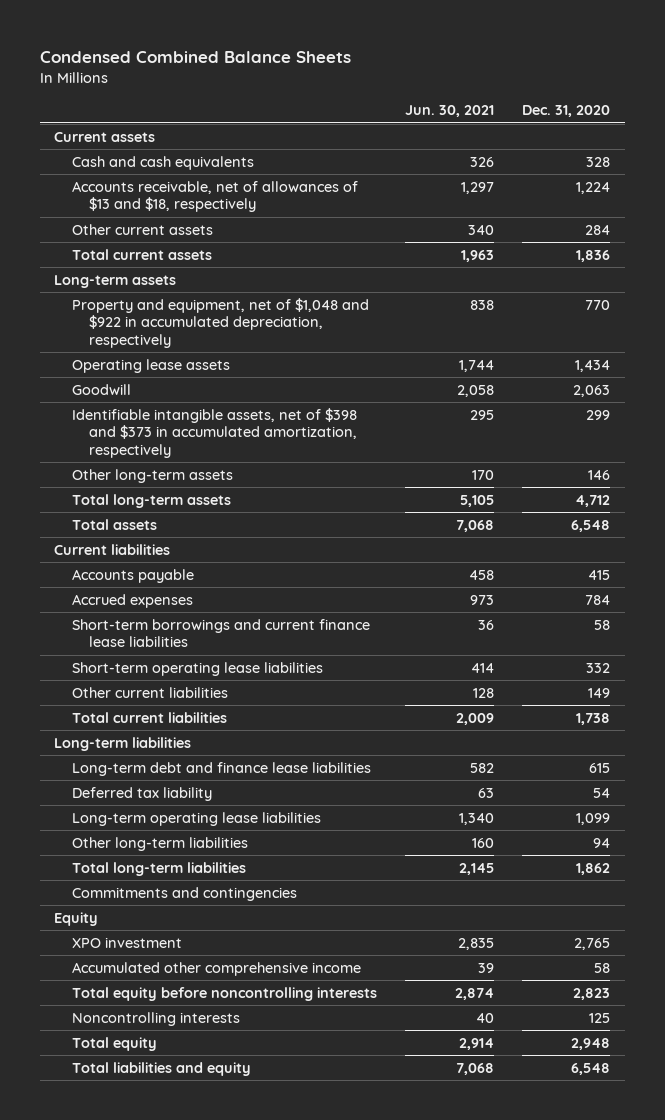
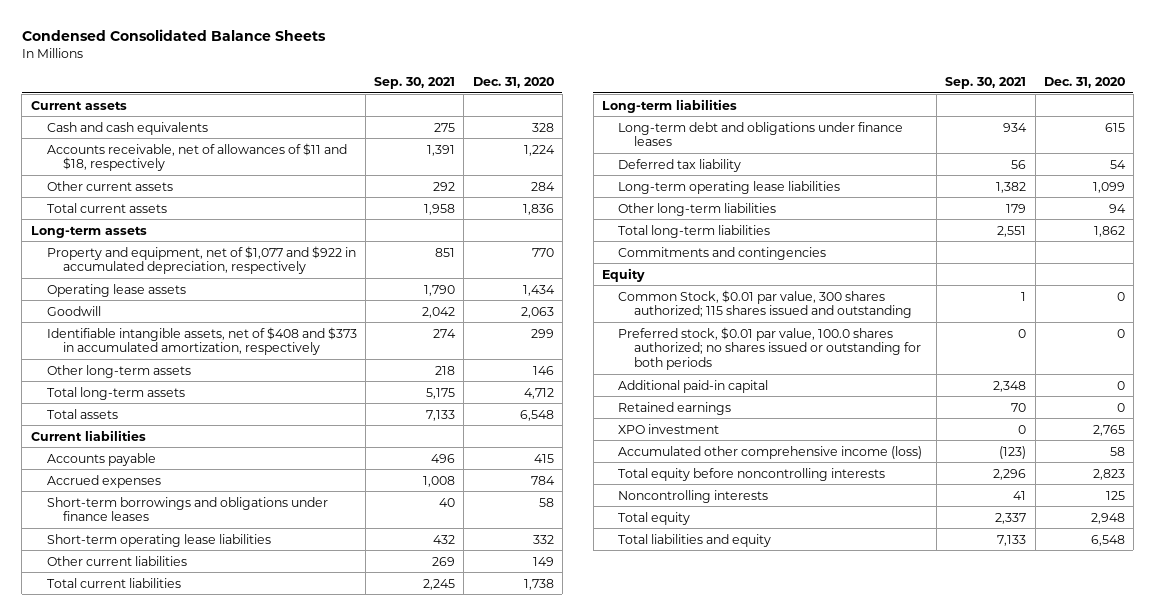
[40,50,352,63] Condensed Combined Balance Sheets -> [21,29,326,42] Condensed Consolidated Balance Sheets
[404,105,494,118] Jun. 30, 2021 -> none
none -> [374,76,456,89] Sep. 30, 2021
[71,180,358,213] Accounts receivable, net of allowances of $13 and $18, respectively -> [46,142,347,172] Accounts receivable, net of allowances of $11 and $18, respectively
[71,297,369,348] Property and equipment, net of $1,048 and $922 in accumulated depreciation, respectively -> [46,245,356,275] Property and equipment, net of $1,077 and $922 in accumulated depreciation, respectively
[71,407,357,458] Identifiable intangible assets, net of $398 and $373 in accumulated amortization, respectively -> [46,326,357,356] Identifiable intangible assets, net of $408 and $373 in accumulated amortization, respectively
[71,618,370,648] Short-term borrowings and current finance lease liabilities -> [46,496,328,522] Short-term borrowings and obligations under finance leases
[71,761,371,776] Long-term debt and finance lease liabilities -> [617,121,903,147] Long-term debt and obligations under finance leases
none -> [617,289,913,319] Common Stock, $0.01 par value, 300 shares authorized; 115 shares issued and outstanding
none -> [617,326,922,371] Preferred stock, $0.01 par value, 100.0 shares authorized; no shares issued or outstanding for both periods
none -> [617,379,768,393] Additional paid-in capital
none -> [617,401,731,415] Retained earnings
[71,961,361,976] Accumulated other comprehensive income -> [617,445,922,459] Accumulated other comprehensive income (loss)

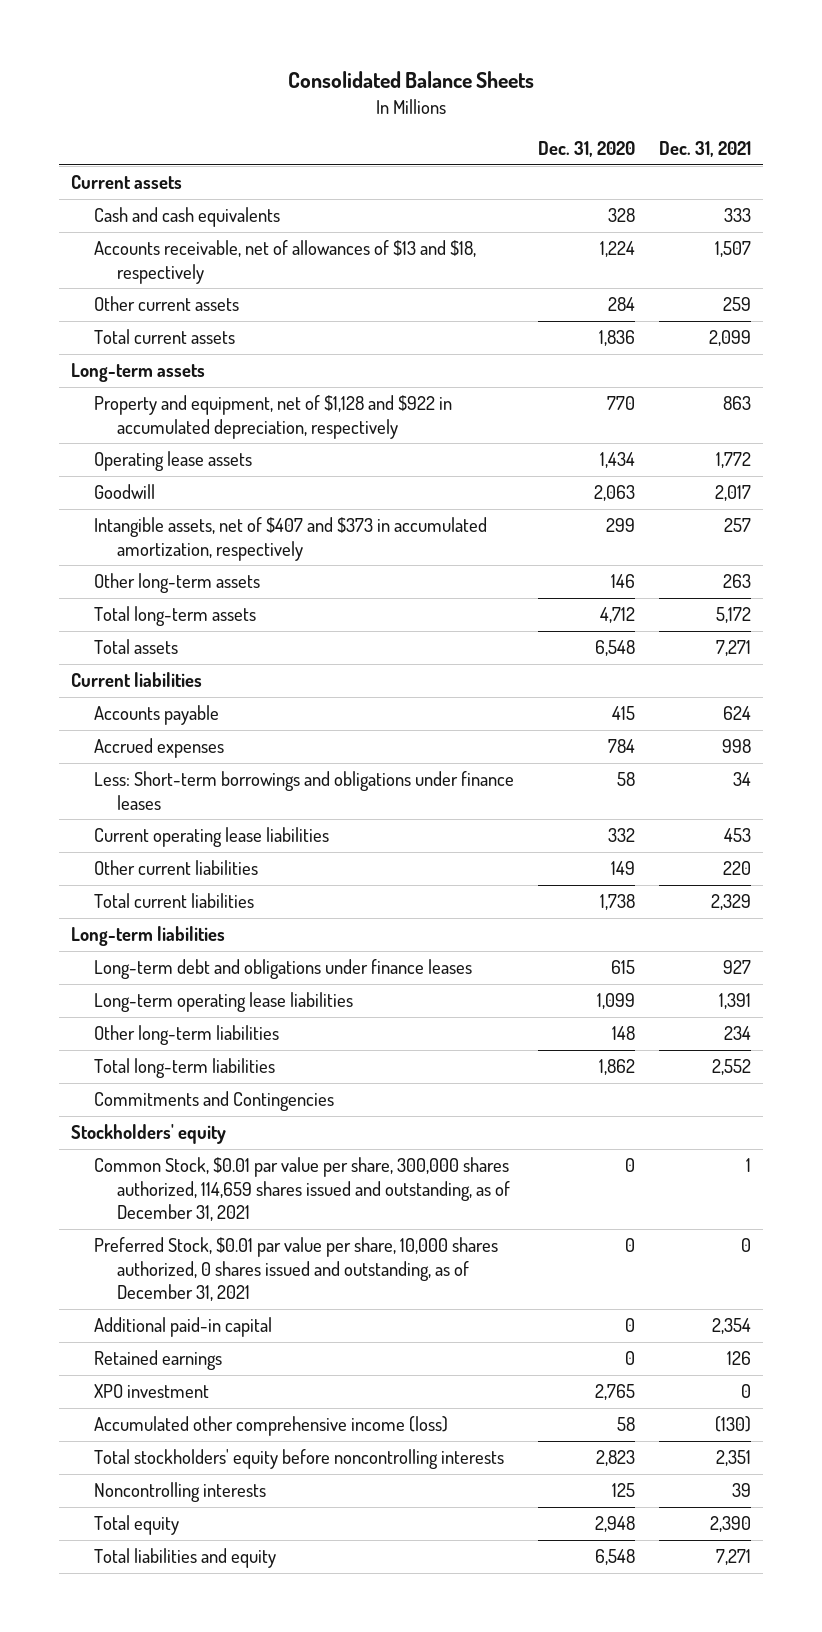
[21,29,326,42] Condensed Consolidated Balance Sheets -> [288,71,535,89] Consolidated Balance Sheets
[374,76,456,89] Sep. 30, 2021 -> none
none -> [659,141,752,158] Dec. 31, 2021
[46,142,347,172] Accounts receivable, net of allowances of $11 and $18, respectively -> [94,240,477,284] Accounts receivable, net of allowances of $13 and $18, respectively
[46,245,356,275] Property and equipment, net of $1,077 and $922 in accumulated depreciation, respectively -> [94,395,453,439] Property and equipment, net of $1,128 and $922 in accumulated depreciation, respectively
[46,326,357,356] Identifiable intangible assets, net of $408 and $373 in accumulated amortization, respectively -> [94,517,488,561] Intangible assets, net of $407 and $373 in accumulated amortization, respectively
[46,496,328,522] Short-term borrowings and obligations under finance leases -> [94,771,515,810] Less: Short-term borrowings and obligations under finance leases
[46,533,271,547] Short-term operating lease liabilities -> [94,827,330,848] Current operating lease liabilities
[617,158,741,172] Deferred tax liability -> none
[1108,203,1126,213] 94 -> [612,1026,636,1041] 148
[617,246,826,260] Commitments and contingencies -> [94,1091,335,1112] Commitments and Contingencies
[601,267,645,282] Equity -> [71,1124,227,1145] Stockholders' equity
[617,289,913,319] Common Stock, $0.01 par value, 300 shares authorized; 115 shares issued and outstanding -> [94,1157,511,1222] Common Stock, $0.01 par value per share, 300,000 shares authorized, 114,659 shares issued and outstanding, as of December 31, 2021
[617,326,922,371] Preferred stock, $0.01 par value, 100.0 shares authorized; no shares issued or outstanding for both periods -> [94,1237,499,1302] Preferred Stock, $0.01 par value per share, 10,000 shares authorized, 0 shares issued and outstanding, as of December 31, 2021
[617,467,885,481] Total equity before noncontrolling interests -> [94,1449,505,1470] Total stockholders' equity before noncontrolling interests

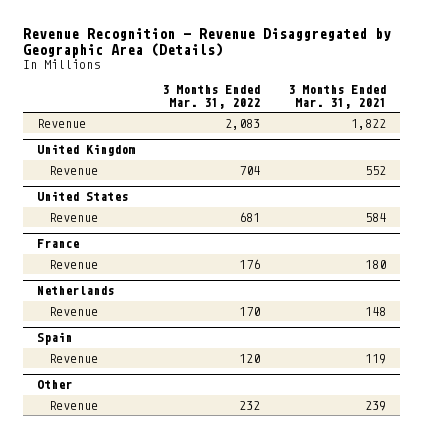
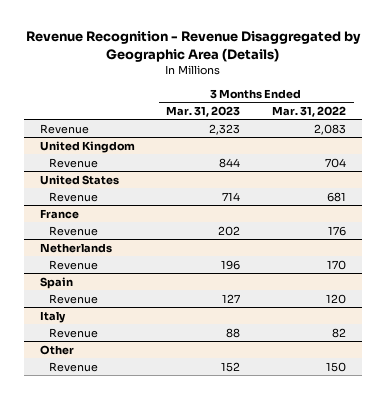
[288,84,387,110] 3 Months Ended Mar. 31, 2021 -> none
none -> [166,105,241,117] Mar. 31, 2023
none -> [39,310,66,323] Italy
none -> [49,327,99,338] Revenue
[239,400,261,410] 232 -> [326,361,347,372] 150

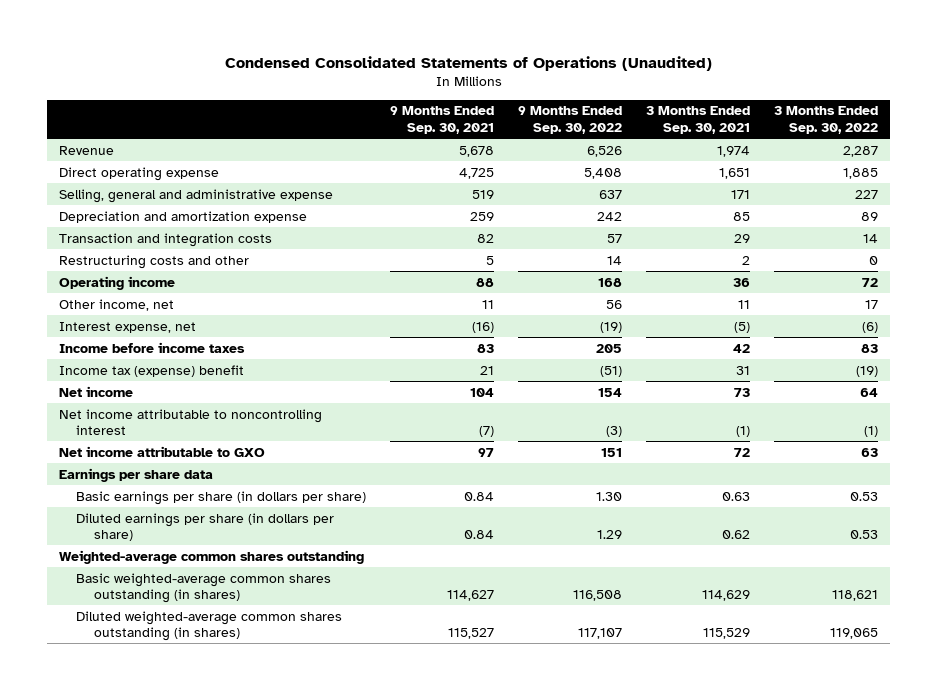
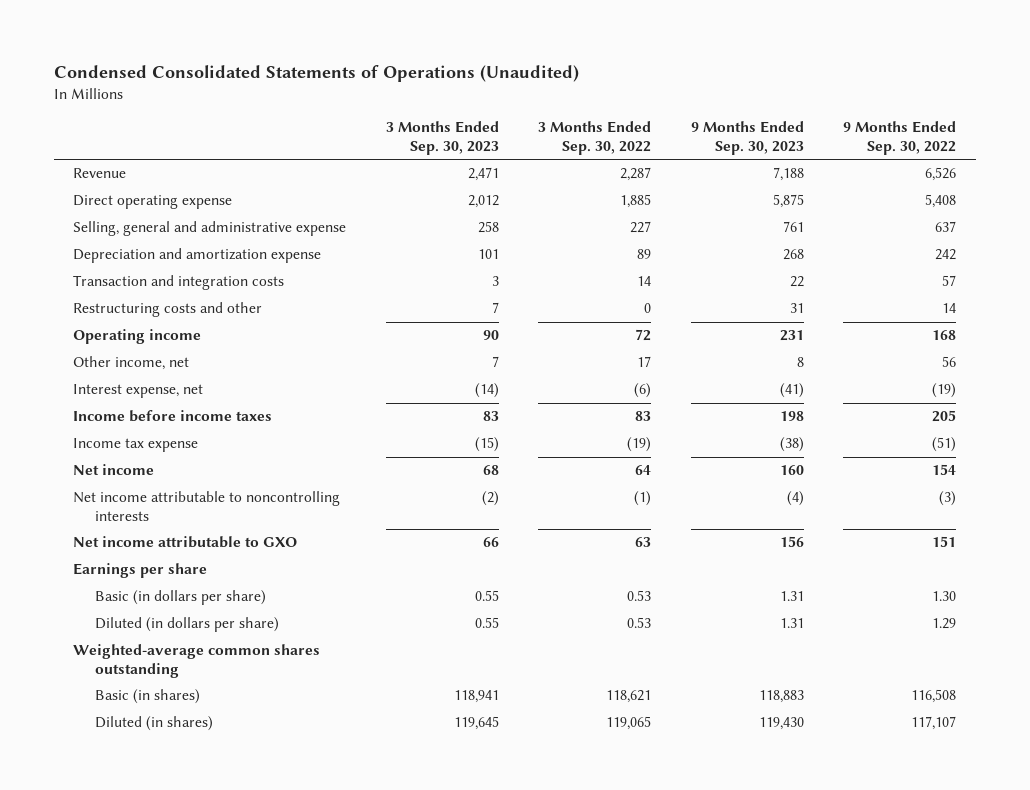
[390,106,495,134] 9 Months Ended Sep. 30, 2021 -> none
[646,106,751,134] 3 Months Ended Sep. 30, 2021 -> none
none -> [385,121,499,156] 3 Months Ended Sep. 30, 2023
none -> [690,121,804,156] 9 Months Ended Sep. 30, 2023
[58,364,244,377] Income tax (expense) benefit -> [73,438,199,453] Income tax expense
[58,408,322,435] Net income attributable to noncontrolling interest -> [73,491,341,522] Net income attributable to noncontrolling interests
[58,467,213,482] Earnings per share data -> [73,563,208,579] Earnings per share
[76,490,367,505] Basic earnings per share (in dollars per share) -> [94,590,266,606] Basic (in dollars per share)
[76,512,335,541] Diluted earnings per share (in dollars per share) -> [94,617,279,633] Diluted (in dollars per share)
[76,572,332,603] Basic weighted-average common shares outstanding (in shares) -> [94,689,200,705] Basic (in shares)
[76,610,343,641] Diluted weighted-average common shares outstanding (in shares) -> [94,716,213,732] Diluted (in shares)

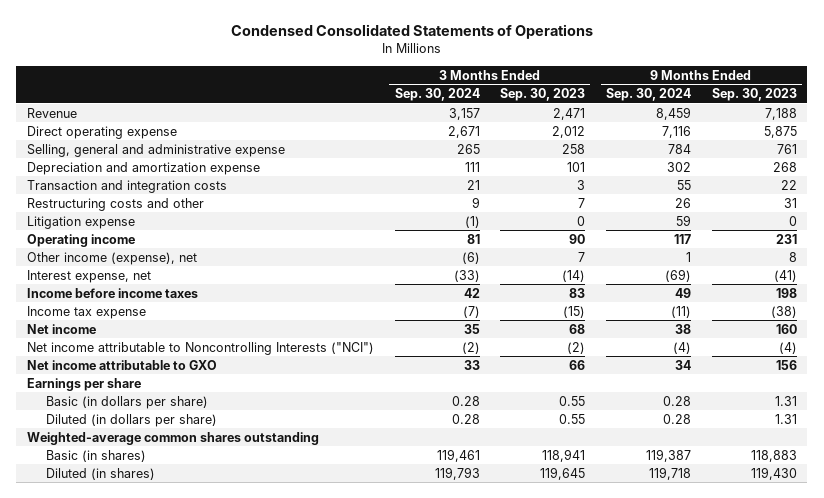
[53,64,579,82] Condensed Consolidated Statements of Operations (Unaudited) -> [230,24,593,40] Condensed Consolidated Statements of Operations
[538,121,652,156] 3 Months Ended Sep. 30, 2022 -> none
[843,121,957,156] 9 Months Ended Sep. 30, 2022 -> none
none -> [394,88,480,102] Sep. 30, 2024
none -> [606,88,692,102] Sep. 30, 2024
none -> [26,215,135,229] Litigation expense
[73,356,190,371] Other income, net -> [26,251,197,265] Other income (expense), net
[73,491,341,522] Net income attributable to noncontrolling interests -> [26,341,374,355] Net income attributable to Noncontrolling Interests ("NCI")

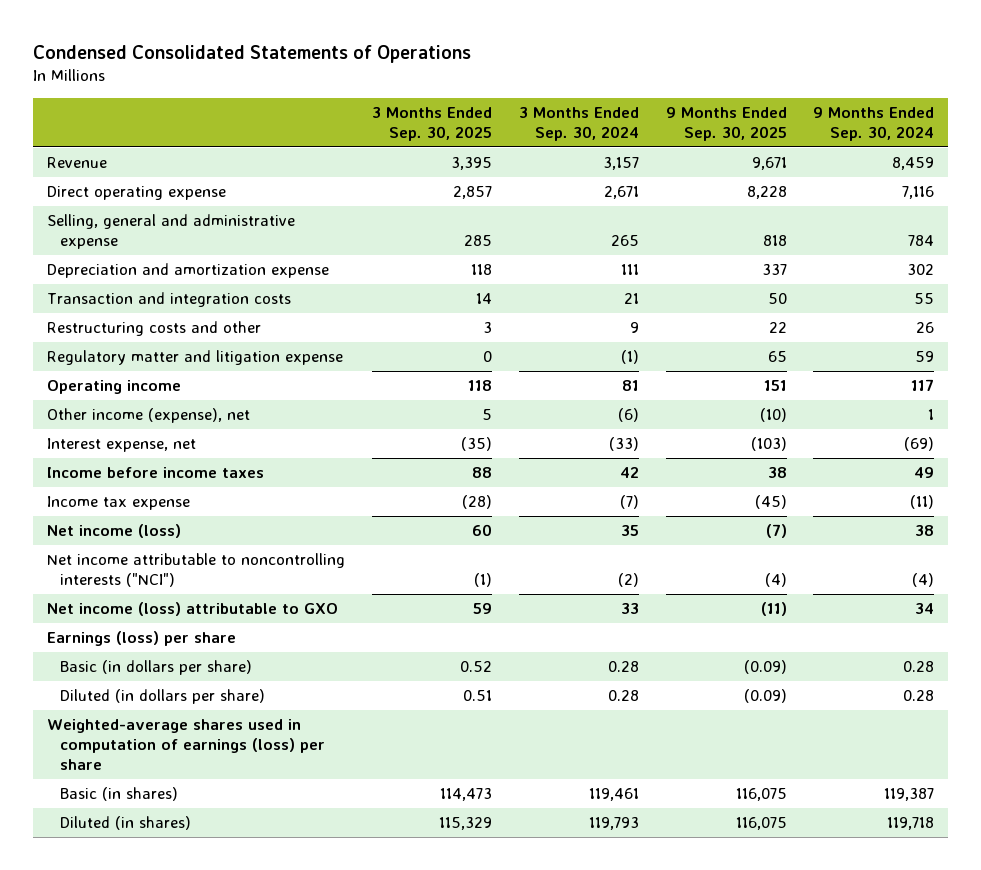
[500,88,586,102] Sep. 30, 2023 -> none
[711,88,797,102] Sep. 30, 2023 -> none
none -> [371,106,492,141] 3 Months Ended Sep. 30, 2025
none -> [665,106,787,141] 9 Months Ended Sep. 30, 2025
[26,215,135,229] Litigation expense -> [46,350,343,366] Regulatory matter and litigation expense
[26,323,96,334] Net income -> [46,524,181,539] Net income (loss)
[26,341,374,355] Net income attributable to Noncontrolling Interests ("NCI") -> [46,553,345,587] Net income attributable to noncontrolling interests ("NCI")
[26,359,217,370] Net income attributable to GXO -> [46,602,338,617] Net income (loss) attributable to GXO
[26,377,141,391] Earnings per share -> [46,631,236,647] Earnings (loss) per share
[26,431,319,445] Weighted-average common shares outstanding -> [46,719,326,770] Weighted-average shares used in computation of earnings (loss) per share

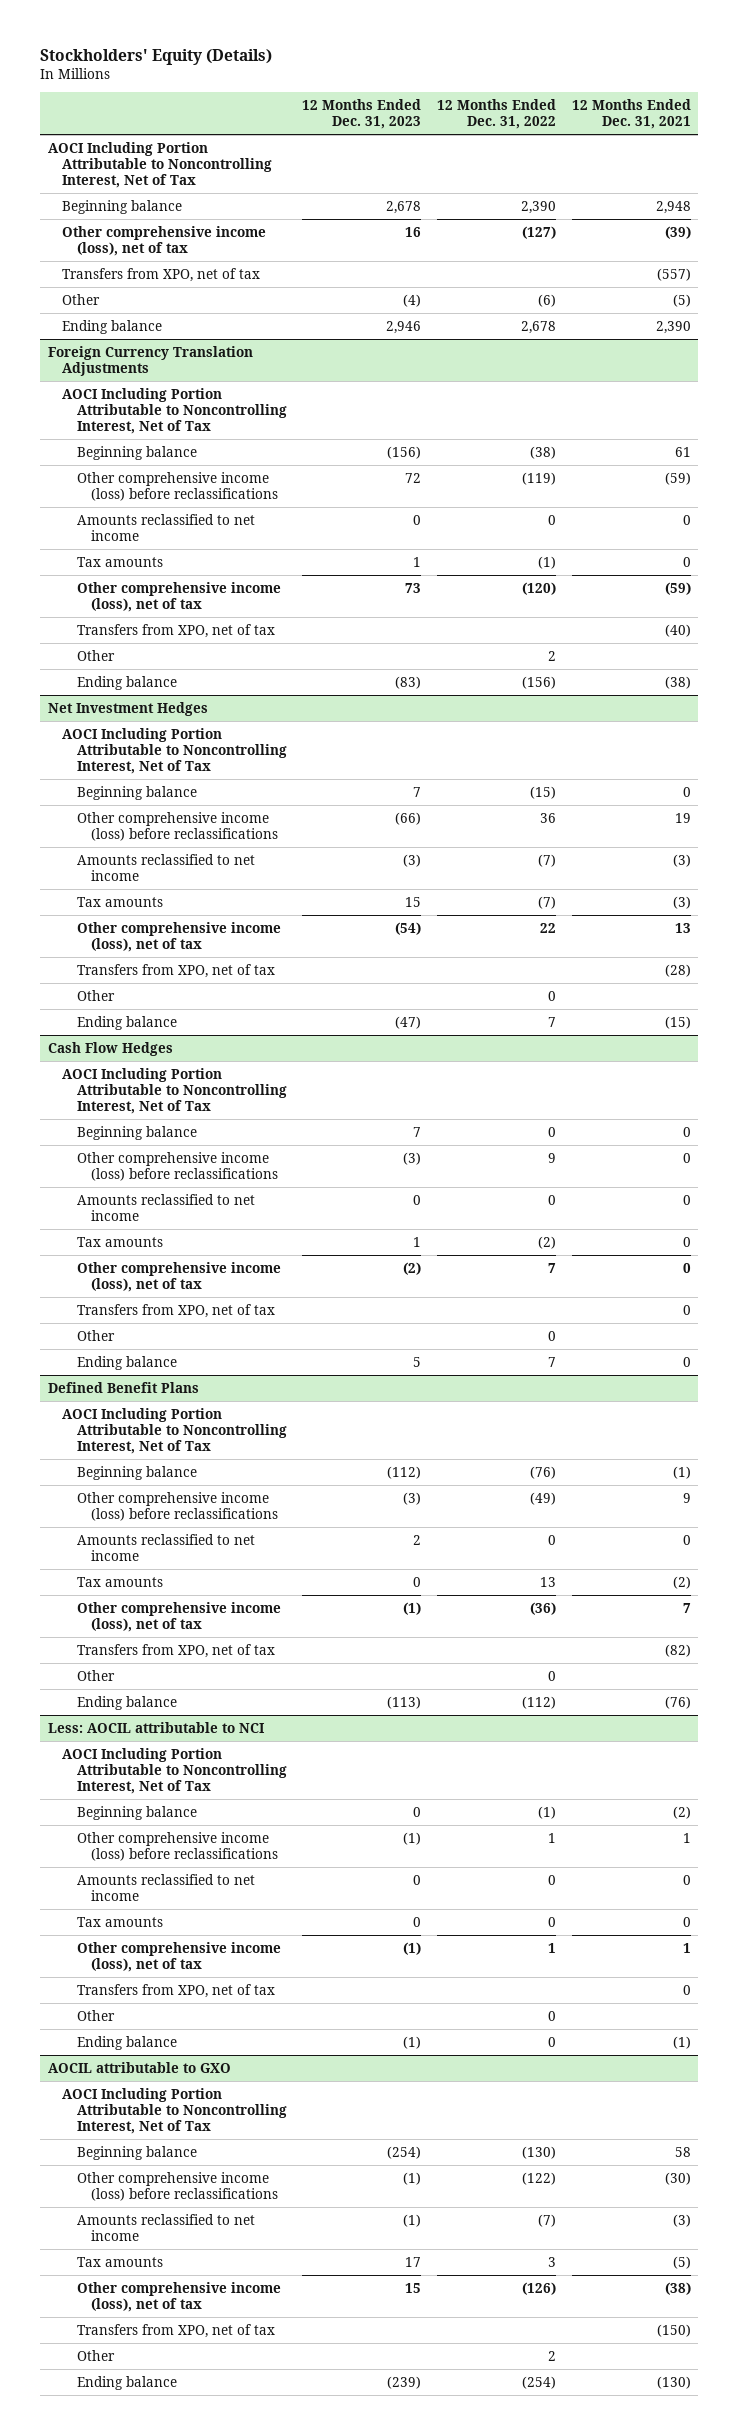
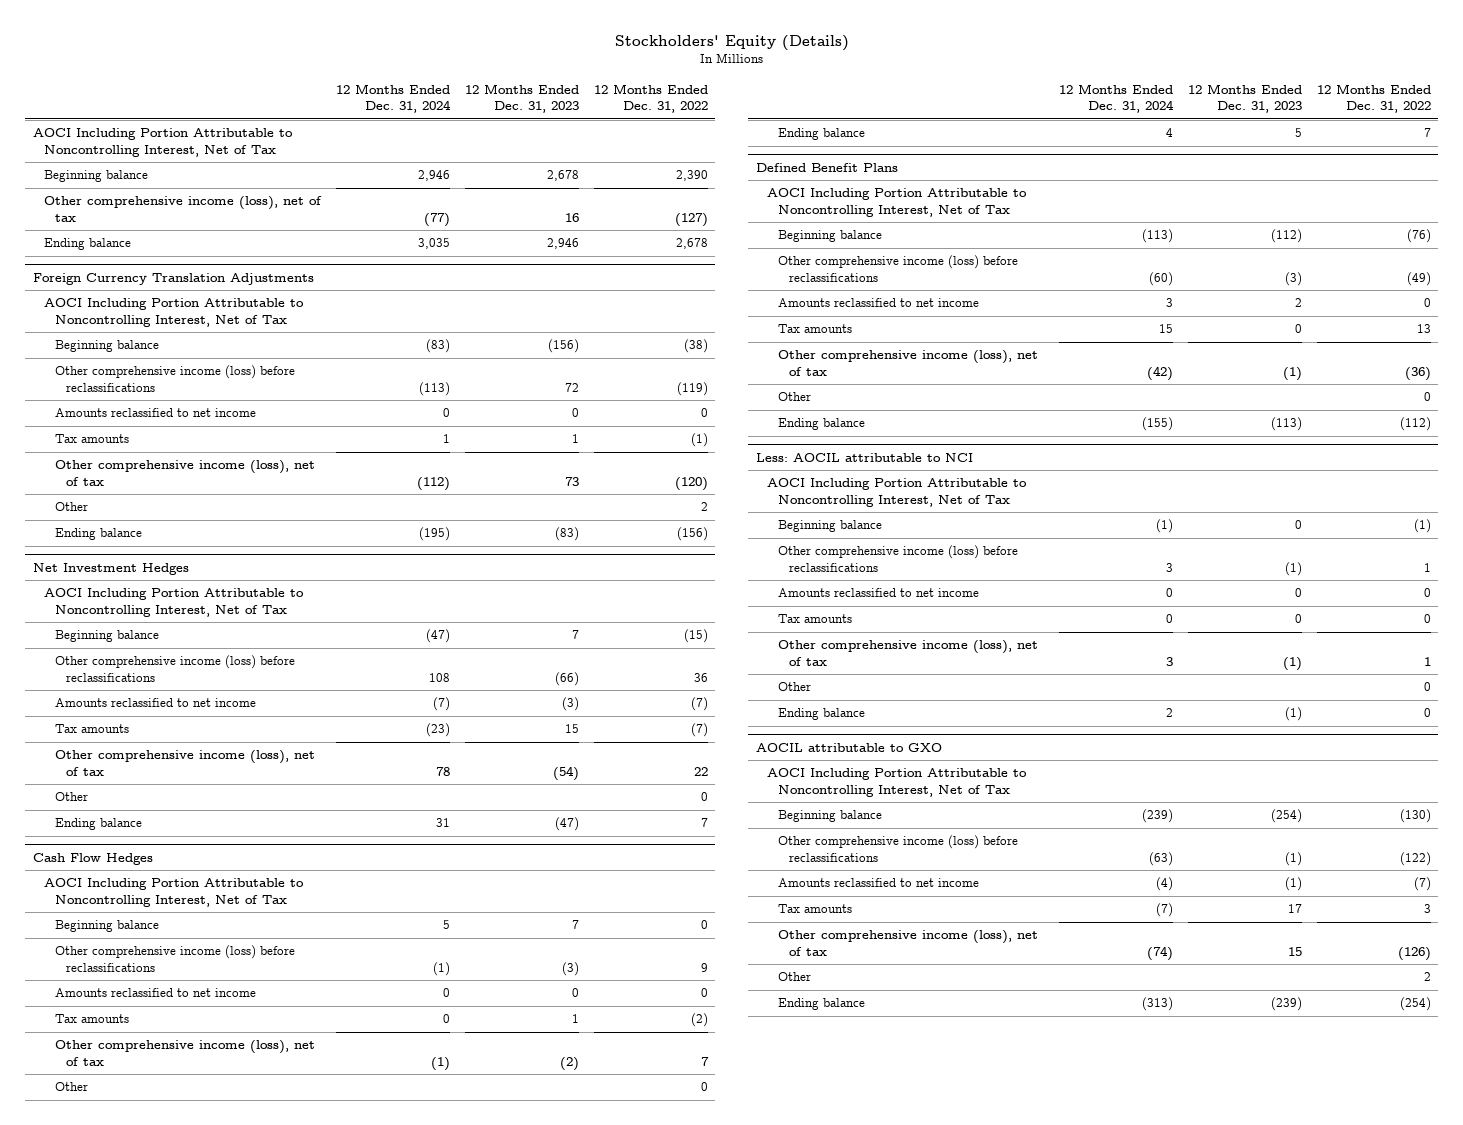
[571,99,691,130] 12 Months Ended Dec. 31, 2021 -> none
none -> [335,83,451,114] 12 Months Ended Dec. 31, 2024
[62,267,261,282] Transfers from XPO, net of tax -> none
[62,293,101,305] Other -> none
[76,623,275,638] Transfers from XPO, net of tax -> none
[76,963,275,978] Transfers from XPO, net of tax -> none
[76,1303,275,1318] Transfers from XPO, net of tax -> none
[76,1643,275,1658] Transfers from XPO, net of tax -> none
[76,1983,275,1998] Transfers from XPO, net of tax -> none
[76,2323,275,2338] Transfers from XPO, net of tax -> none

